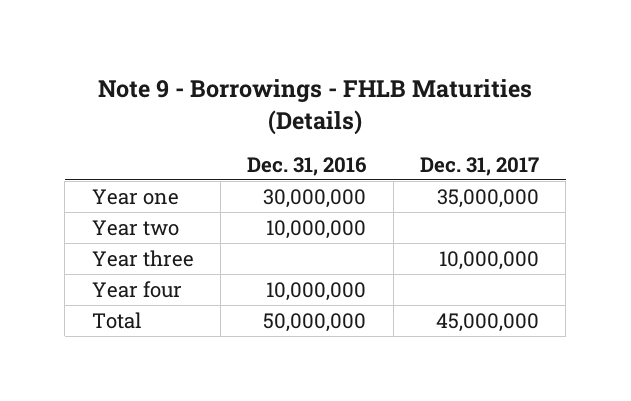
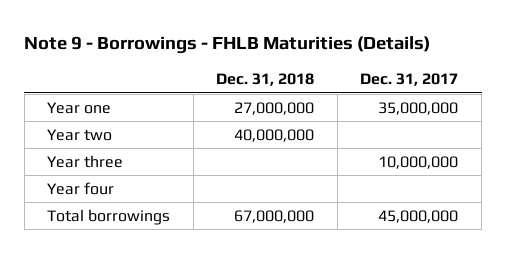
[247,156,368,176] Dec. 31, 2016 -> none
none -> [216,73,315,87] Dec. 31, 2018
[91,311,142,329] Total -> [47,208,171,225] Total borrowings

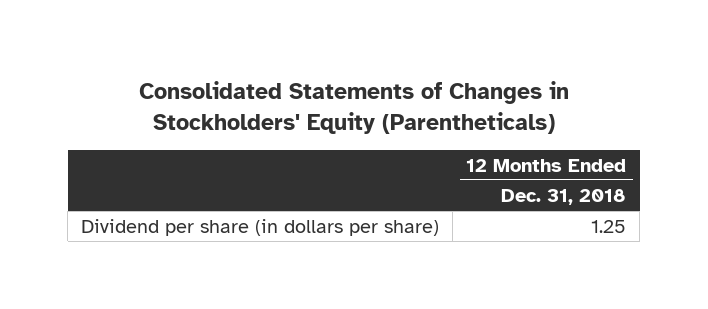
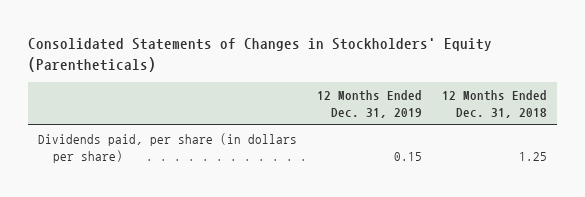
none -> [316,90,422,118] 12 Months Ended Dec. 31, 2019
[81,218,440,236] Dividend per share (in dollars per share) -> [37,133,297,163] Dividends paid, per share (in dollars per share)

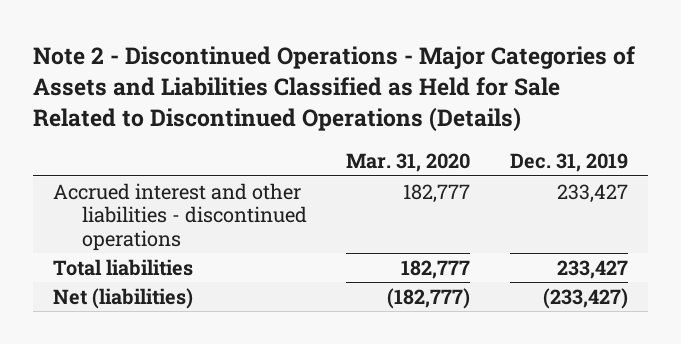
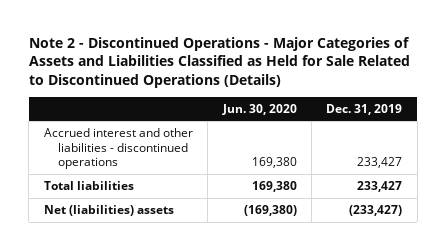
[346,153,471,173] Mar. 31, 2020 -> none
none -> [221,103,297,115] Jun. 30, 2020
[52,287,193,309] Net (liabilities) -> [43,205,174,217] Net (liabilities) assets

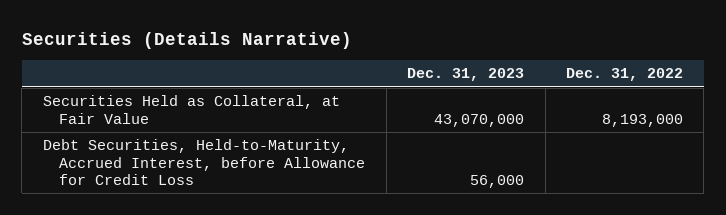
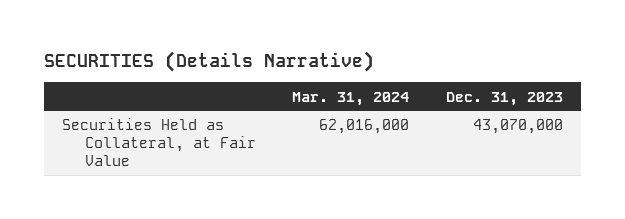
[21,32,352,50] Securities (Details Narrative) -> [43,51,374,73] SECURITIES (Details Narrative)
[565,68,683,82] Dec. 31, 2022 -> none
none -> [292,91,410,106] Mar. 31, 2024
[42,139,366,186] Debt Securities, Held-to-Maturity, Accrued Interest, before Allowance for Credit Loss -> none

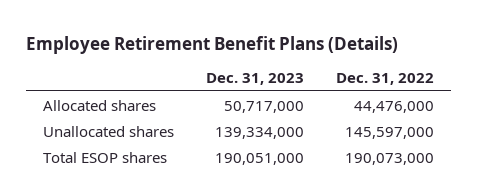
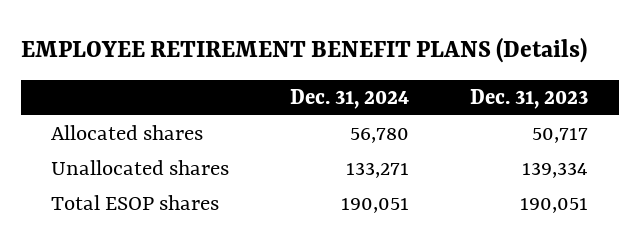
[26,35,399,54] Employee Retirement Benefit Plans (Details) -> [20,36,587,63] EMPLOYEE RETIREMENT BENEFIT PLANS (Details)
[336,73,435,86] Dec. 31, 2022 -> none
none -> [290,89,410,110] Dec. 31, 2024
[224,100,305,113] 50,717,000 -> [532,128,589,144] 50,717
[215,126,305,139] 139,334,000 -> [522,162,589,179] 139,334
[215,152,305,165] 190,051,000 -> [520,198,589,214] 190,051

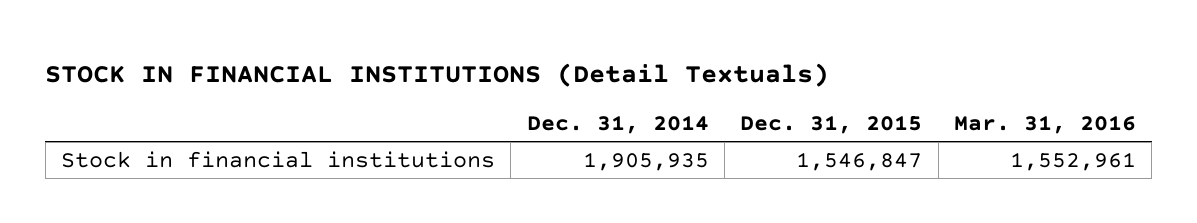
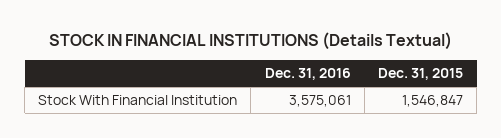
[45,62,830,87] STOCK IN FINANCIAL INSTITUTIONS (Detail Textuals) -> [48,32,452,51] STOCK IN FINANCIAL INSTITUTIONS (Details Textual)
[526,115,709,135] Dec. 31, 2014 -> none
[953,115,1136,135] Mar. 31, 2016 -> none
none -> [264,68,351,81] Dec. 31, 2016
[61,151,496,169] Stock in financial institutions -> [38,95,238,106] Stock With Financial Institution

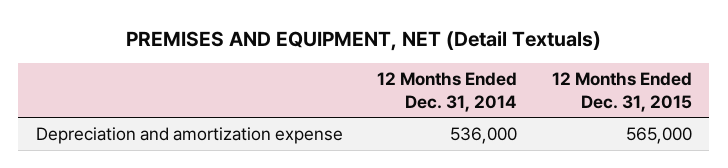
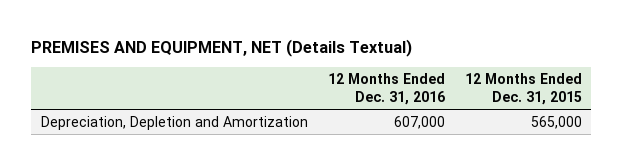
[125,30,601,51] PREMISES AND EQUIPMENT, NET (Detail Textuals) -> [31,39,413,58] PREMISES AND EQUIPMENT, NET (Details Textual)
[377,72,518,112] 12 Months Ended Dec. 31, 2014 -> none
none -> [327,73,445,106] 12 Months Ended Dec. 31, 2016
[35,127,343,145] Depreciation and amortization expense -> [41,116,309,131] Depreciation, Depletion and Amortization

